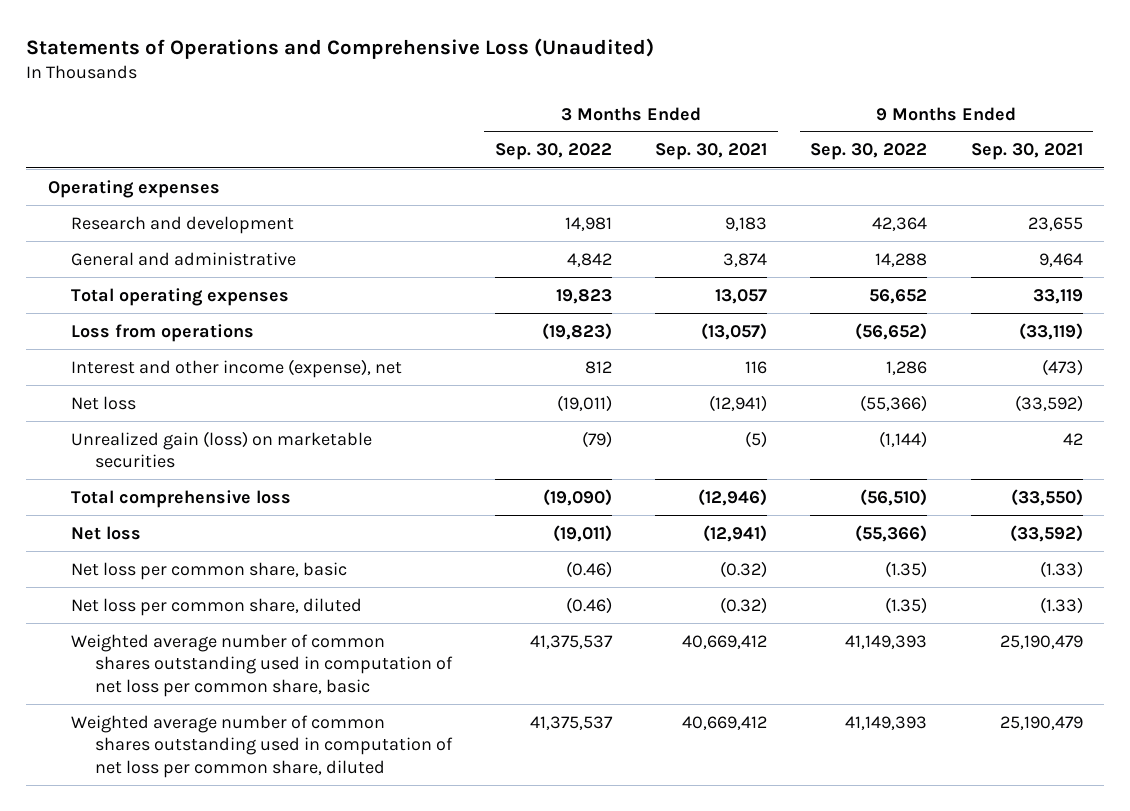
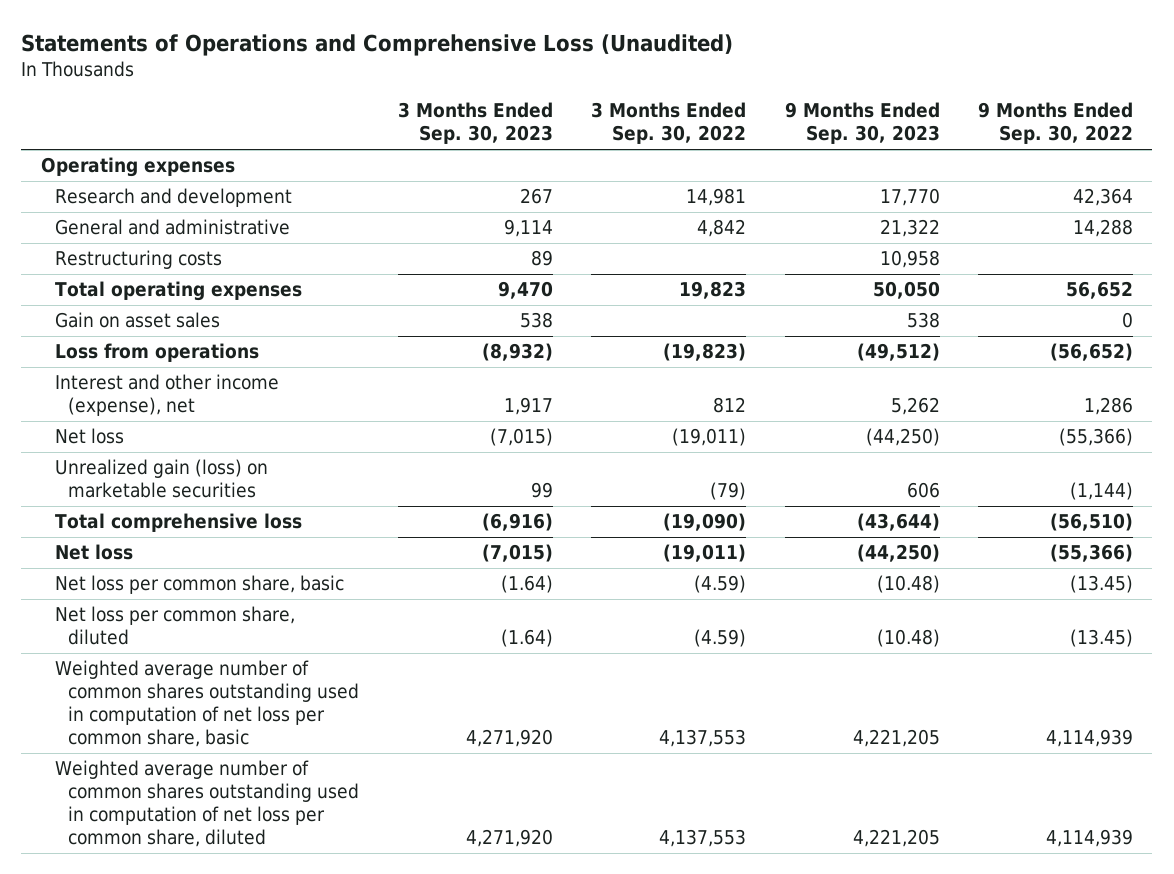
[655,143,768,161] Sep. 30, 2021 -> none
[970,143,1083,161] Sep. 30, 2021 -> none
none -> [397,102,553,145] 3 Months Ended Sep. 30, 2023
none -> [784,102,940,145] 9 Months Ended Sep. 30, 2023
none -> [54,250,222,270] Restructuring costs
none -> [54,312,220,329] Gain on asset sales
[565,560,612,578] (0.46) -> [694,575,747,594] (4.59)
[885,560,928,578] (1.35) -> [1070,575,1134,594] (13.45)
[565,596,612,614] (0.46) -> [694,629,747,648] (4.59)
[885,596,928,614] (1.35) -> [1070,629,1134,648] (13.45)
[529,634,613,649] 41,375,537 -> [659,729,747,748] 4,137,553
[845,634,928,649] 41,149,393 -> [1046,729,1134,748] 4,114,939
[529,715,613,730] 41,375,537 -> [659,829,747,848] 4,137,553
[845,715,928,730] 41,149,393 -> [1046,829,1134,848] 4,114,939

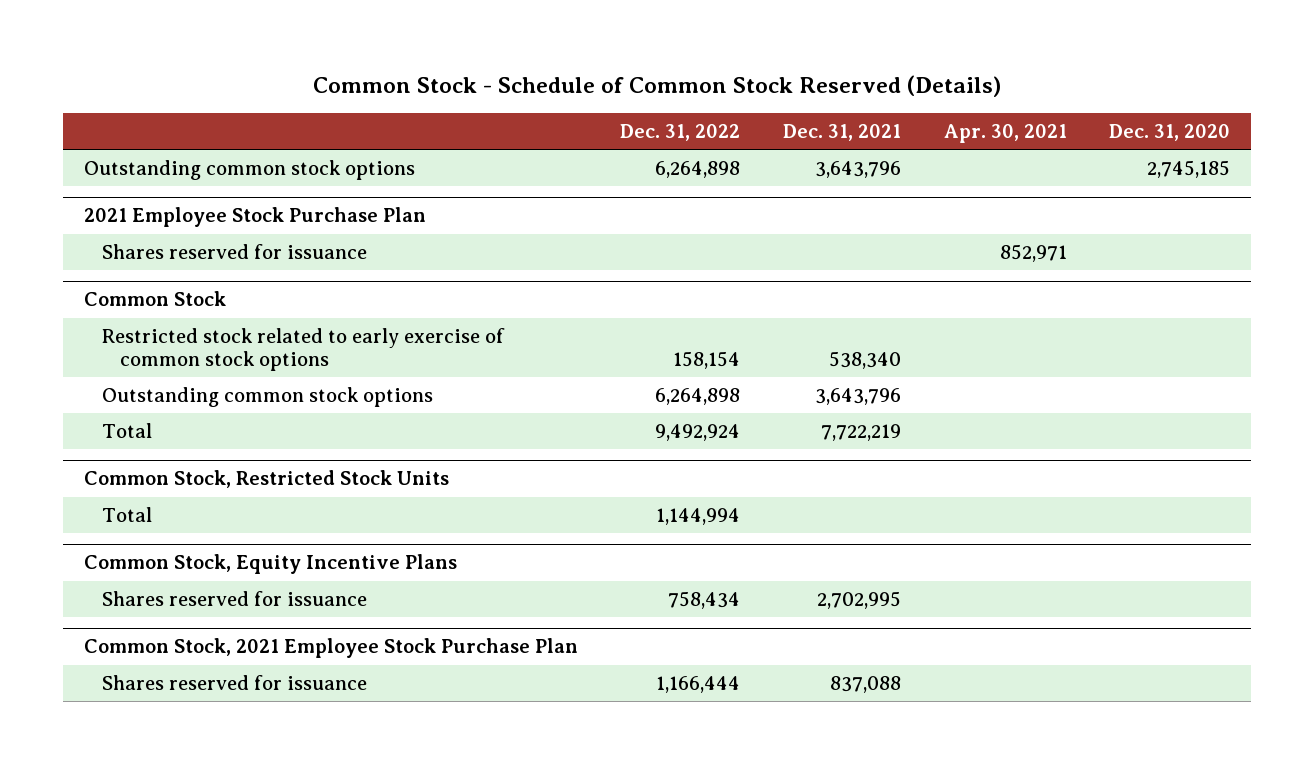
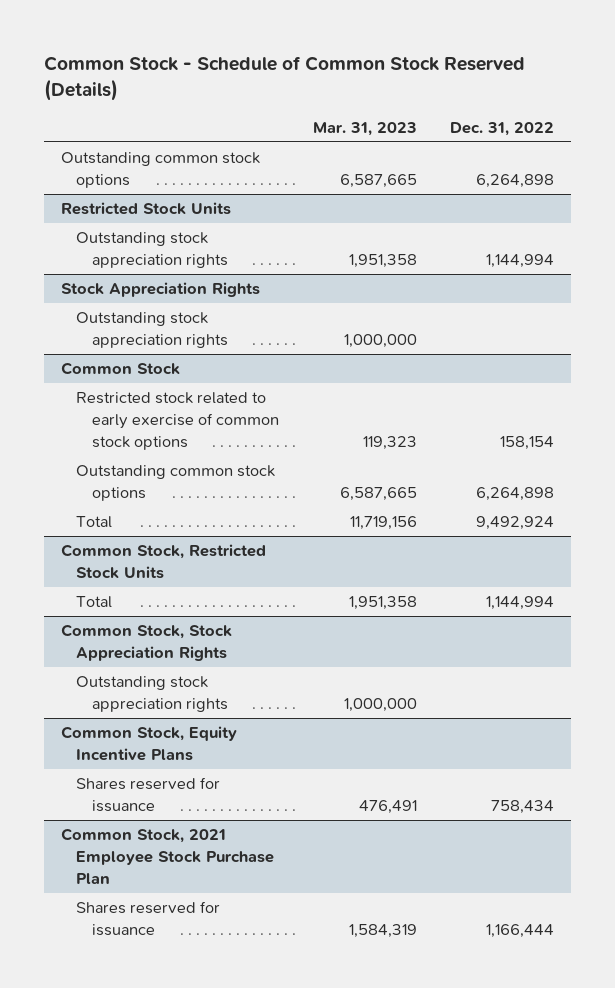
[782,124,901,142] Dec. 31, 2021 -> none
[943,124,1067,144] Apr. 30, 2021 -> none
[1109,124,1231,142] Dec. 31, 2020 -> none
none -> [312,121,417,136] Mar. 31, 2023
[83,207,426,228] 2021 Employee Stock Purchase Plan -> none
[102,243,368,259] Shares reserved for issuance -> none
none -> [60,202,231,216] Restricted Stock Units
none -> [76,232,228,268] Outstanding stock appreciation rights
none -> [60,282,260,298] Stock Appreciation Rights
none -> [76,312,228,348] Outstanding stock appreciation rights
none -> [60,624,232,661] Common Stock, Stock Appreciation Rights
none -> [76,676,228,712] Outstanding stock appreciation rights

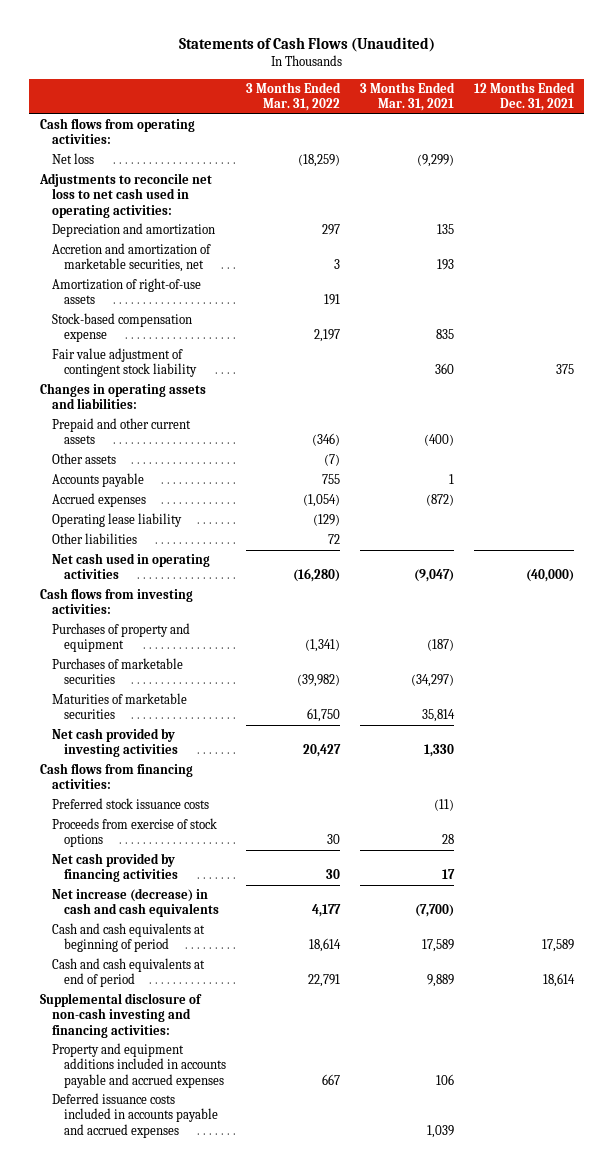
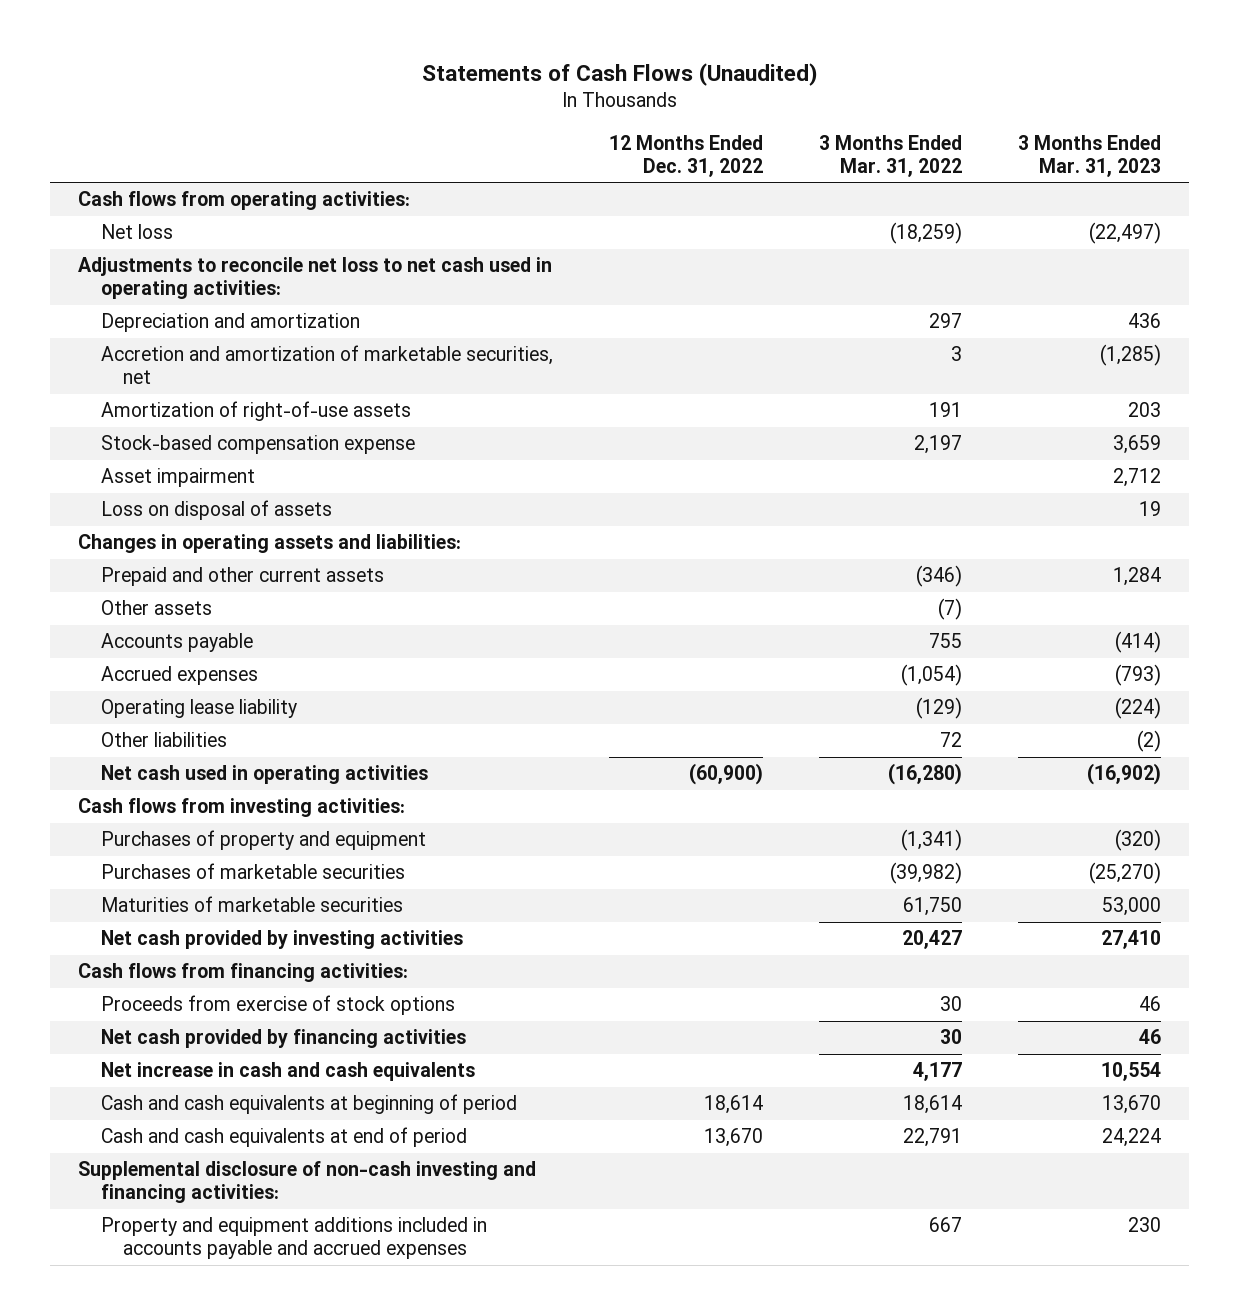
[359,82,455,112] 3 Months Ended Mar. 31, 2021 -> none
[474,82,576,112] 12 Months Ended Dec. 31, 2021 -> none
none -> [608,135,763,177] 12 Months Ended Dec. 31, 2022
none -> [1018,135,1162,177] 3 Months Ended Mar. 31, 2023
[51,348,197,378] Fair value adjustment of contingent stock liability -> none
none -> [100,468,255,488] Asset impairment
none -> [100,500,332,521] Loss on disposal of assets
[51,798,209,810] Preferred stock issuance costs -> none
[51,888,219,918] Net increase (decrease) in cash and cash equivalents -> [100,1062,475,1082] Net increase in cash and cash equivalents
[51,1093,218,1138] Deferred issuance costs included in accounts payable and accrued expenses -> none

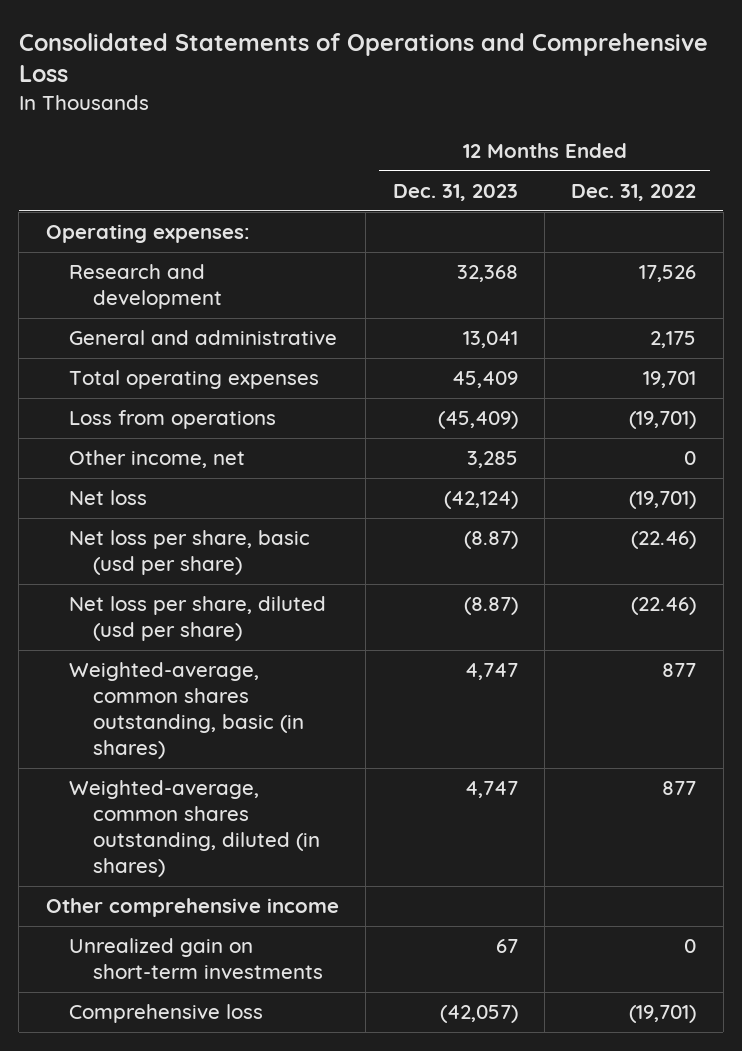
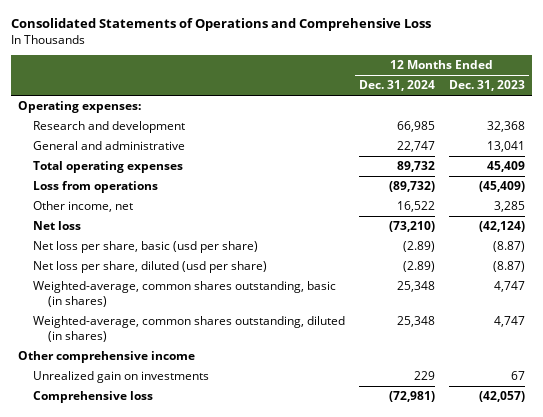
[571,184,697,202] Dec. 31, 2022 -> none
none -> [359,80,436,92] Dec. 31, 2024
[69,938,323,980] Unrealized gain on short-term investments -> [32,371,209,384] Unrealized gain on investments

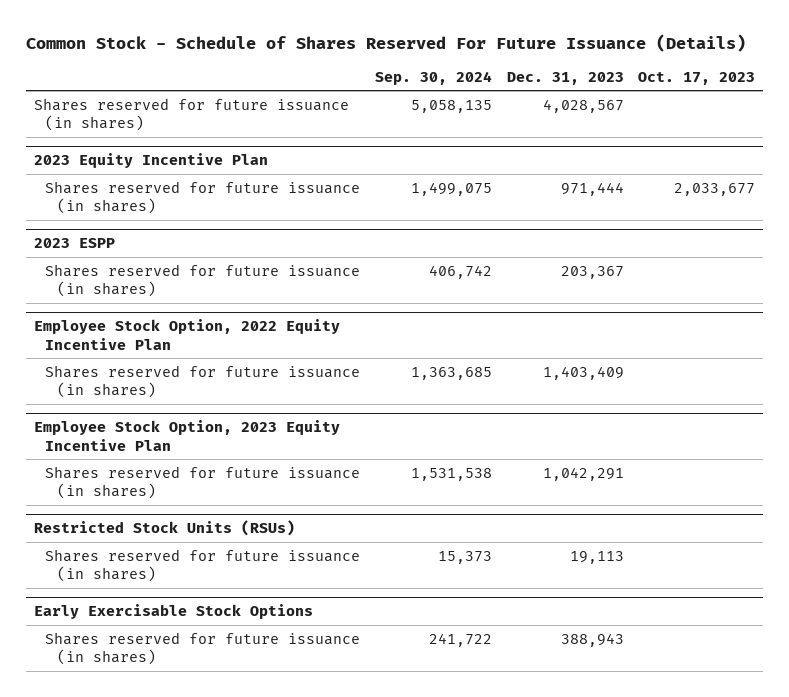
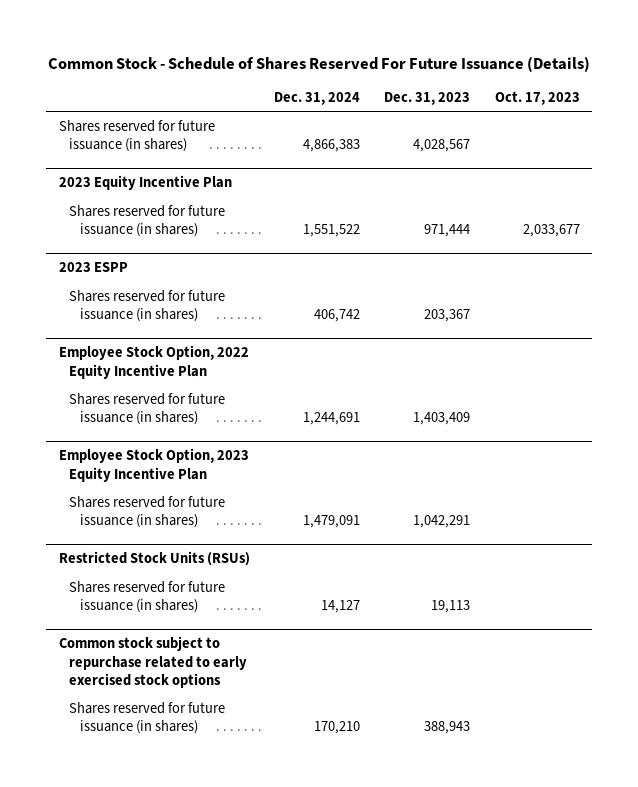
[375,70,493,85] Sep. 30, 2024 -> none
none -> [273,91,360,105] Dec. 31, 2024
[33,604,313,620] Early Exercisable Stock Options -> [58,636,248,689] Common stock subject to repurchase related to early exercised stock options

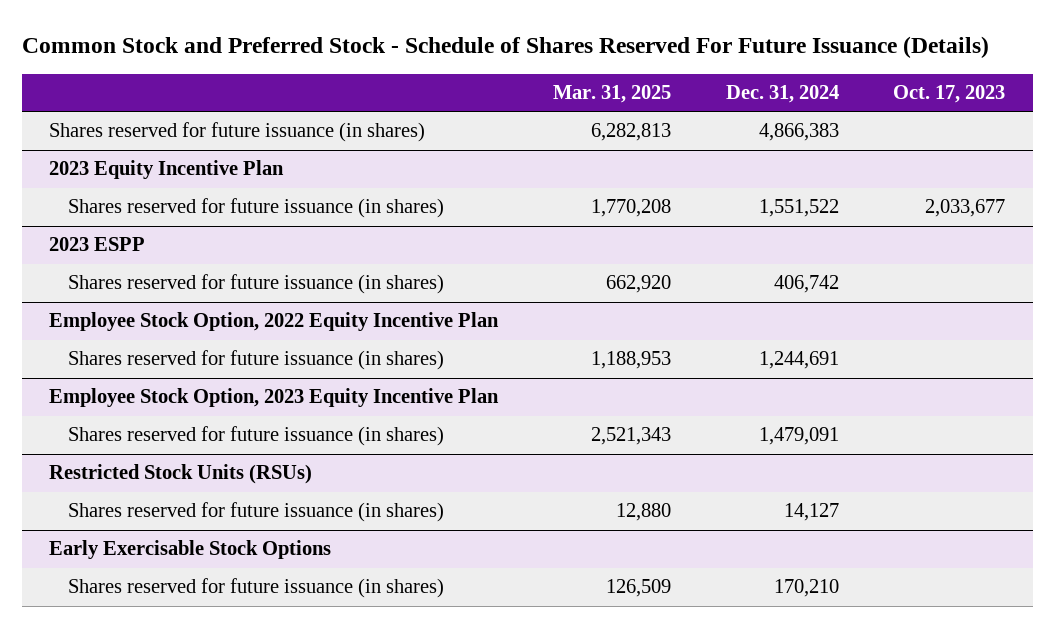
[48,55,591,72] Common Stock - Schedule of Shares Reserved For Future Issuance (Details) -> [21,36,989,59] Common Stock and Preferred Stock - Schedule of Shares Reserved For Future Issuance (Details)
[384,91,471,105] Dec. 31, 2023 -> none
none -> [552,85,671,104] Mar. 31, 2025
[58,636,248,689] Common stock subject to repurchase related to early exercised stock options -> [49,540,332,560] Early Exercisable Stock Options

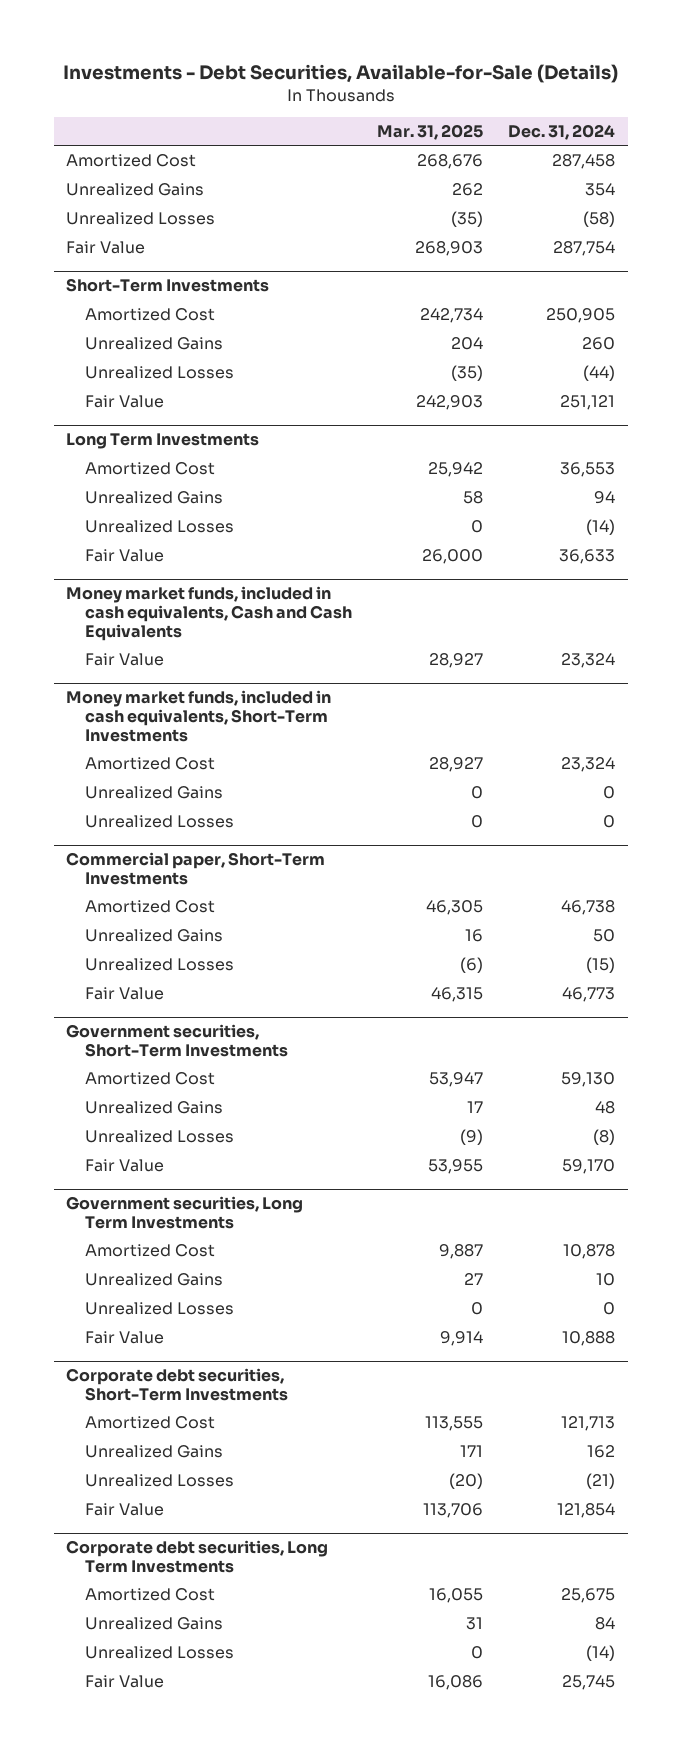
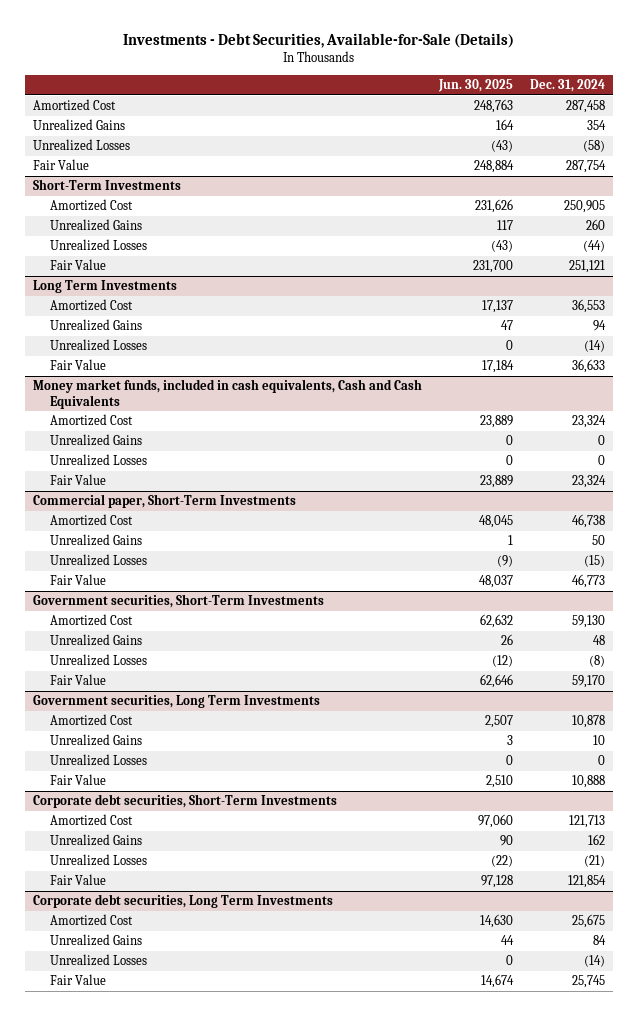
[377,123,484,140] Mar. 31, 2025 -> none
none -> [438,78,514,92] Jun. 30, 2025
[66,690,332,742] Money market funds, included in cash equivalents, Short-Term Investments -> none
[84,653,164,667] Fair Value -> [49,474,106,486] Fair Value

